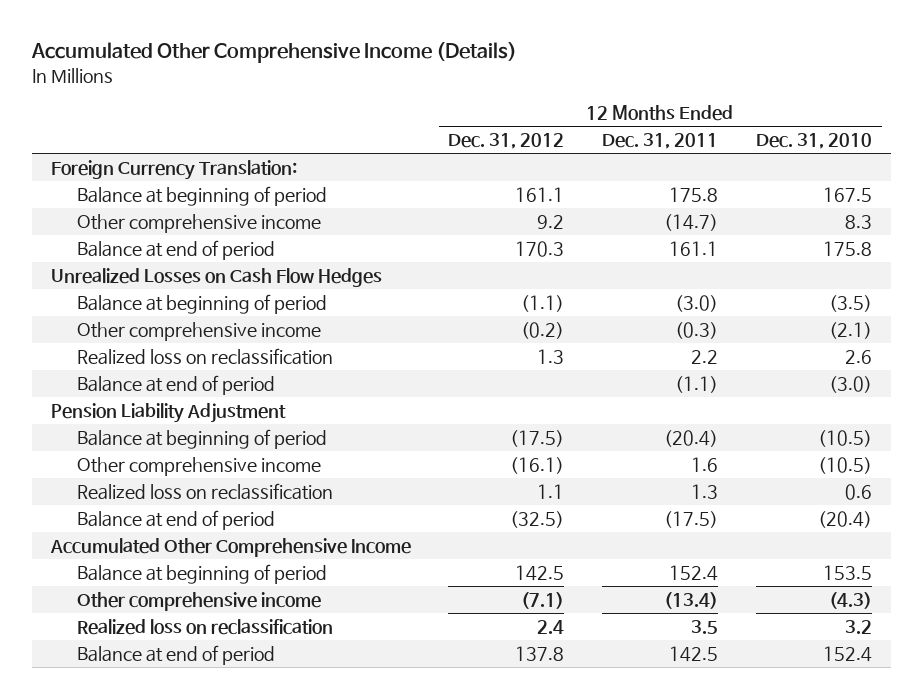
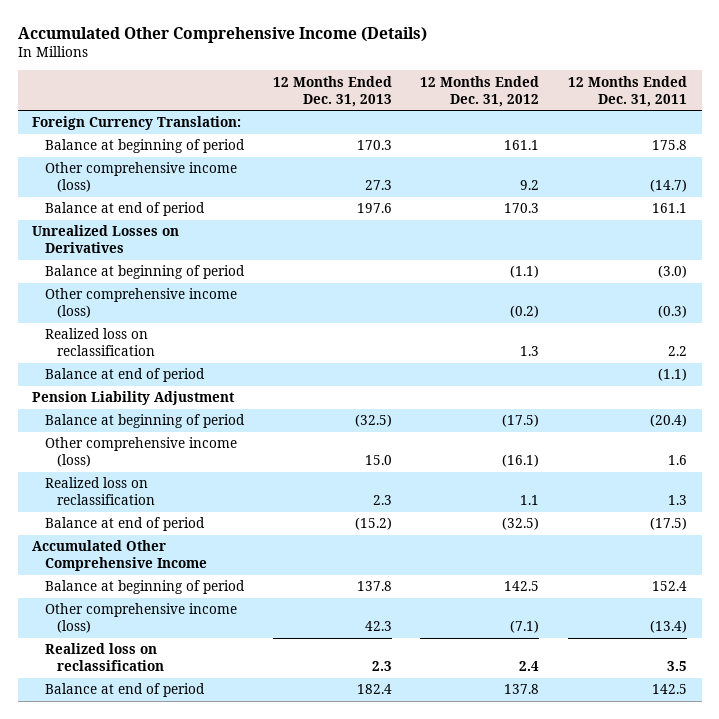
[756,133,873,150] Dec. 31, 2010 -> none
none -> [272,75,392,107] 12 Months Ended Dec. 31, 2013
[77,213,322,233] Other comprehensive income -> [44,162,237,193] Other comprehensive income (loss)
[50,267,382,287] Unrealized Losses on Cash Flow Hedges -> [32,225,180,254] Unrealized Losses on Derivatives
[77,321,322,341] Other comprehensive income -> [44,288,237,319] Other comprehensive income (loss)
[77,456,322,476] Other comprehensive income -> [44,437,237,468] Other comprehensive income (loss)
[77,591,322,611] Other comprehensive income -> [44,603,237,634] Other comprehensive income (loss)

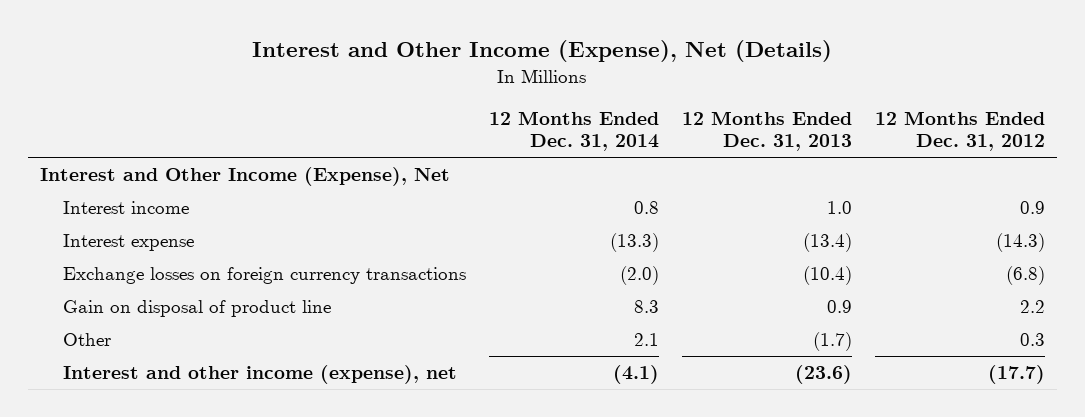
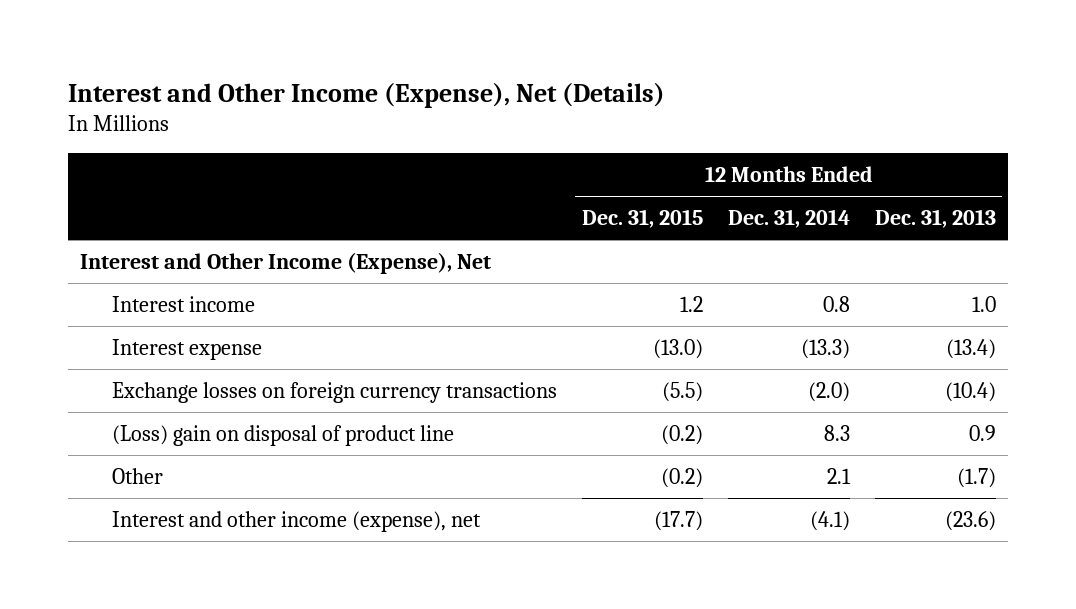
[875,110,1046,152] 12 Months Ended Dec. 31, 2012 -> none
none -> [581,209,703,229] Dec. 31, 2015
[62,300,331,318] Gain on disposal of product line -> [111,424,454,446] (Loss) gain on disposal of product line

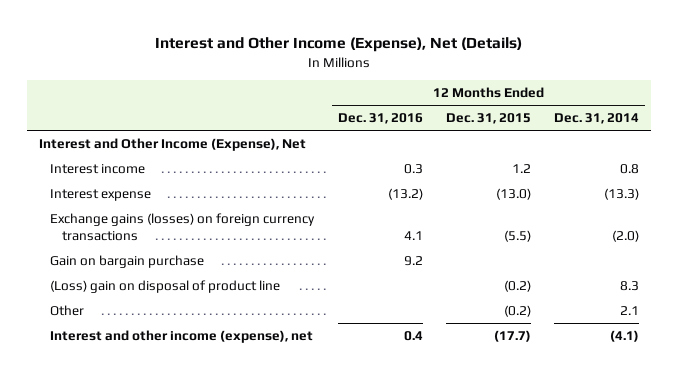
[874,209,996,229] Dec. 31, 2013 -> none
none -> [337,113,423,125] Dec. 31, 2016
[111,381,557,403] Exchange losses on foreign currency transactions -> [50,212,316,241] Exchange gains (losses) on foreign currency transactions
none -> [50,254,205,268] Gain on bargain purchase

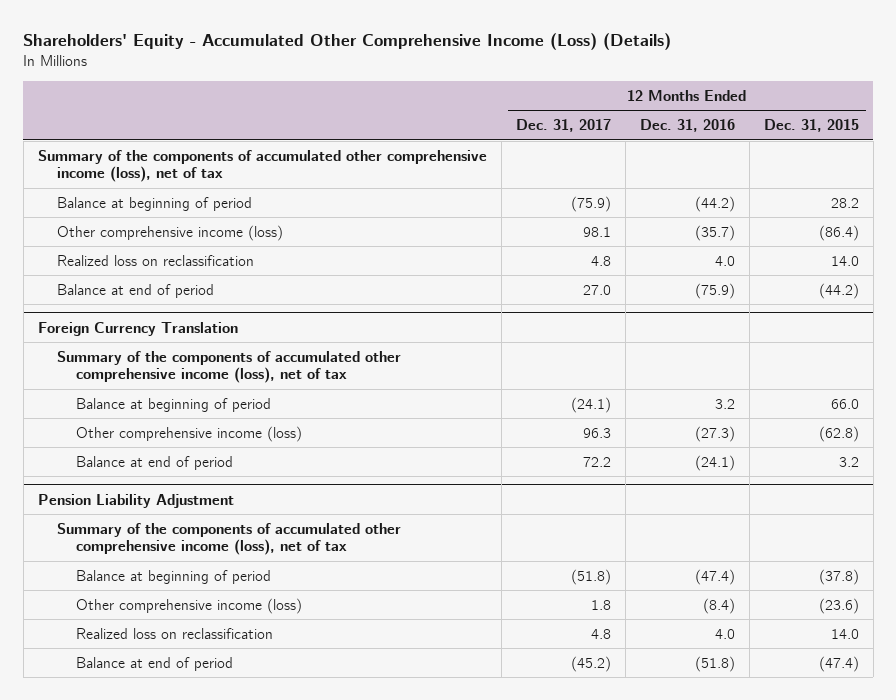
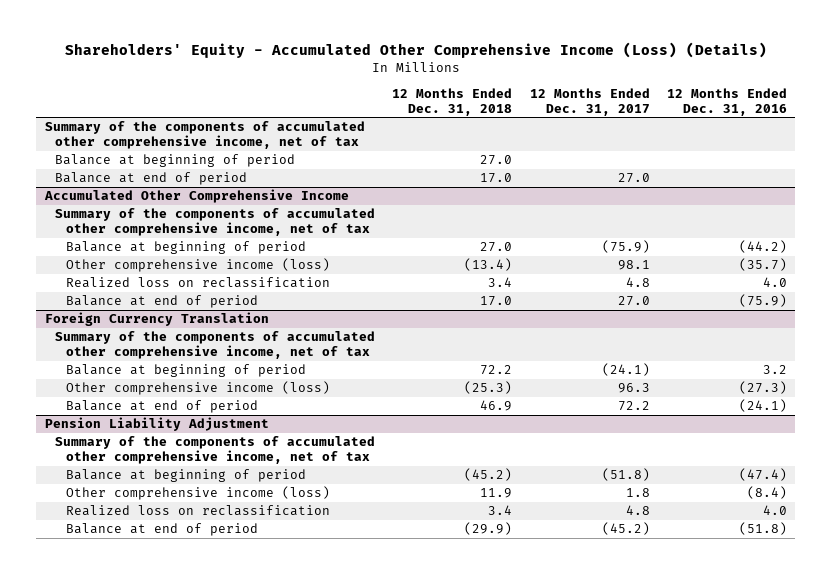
[763,119,859,133] Dec. 31, 2015 -> none
none -> [392,87,513,116] 12 Months Ended Dec. 31, 2018
[37,149,487,183] Summary of the components of accumulated other comprehensive income (loss), net of tax -> [44,121,365,150] Summary of the components of accumulated other comprehensive income, net of tax
none -> [55,154,296,168] Balance at beginning of period
none -> [55,172,248,186] Balance at end of period
none -> [43,189,349,204] Accumulated Other Comprehensive Income
none -> [55,208,376,237] Summary of the components of accumulated other comprehensive income, net of tax
[56,350,401,384] Summary of the components of accumulated other comprehensive income (loss), net of tax -> [55,331,376,360] Summary of the components of accumulated other comprehensive income, net of tax
[56,522,401,556] Summary of the components of accumulated other comprehensive income (loss), net of tax -> [55,436,376,465] Summary of the components of accumulated other comprehensive income, net of tax

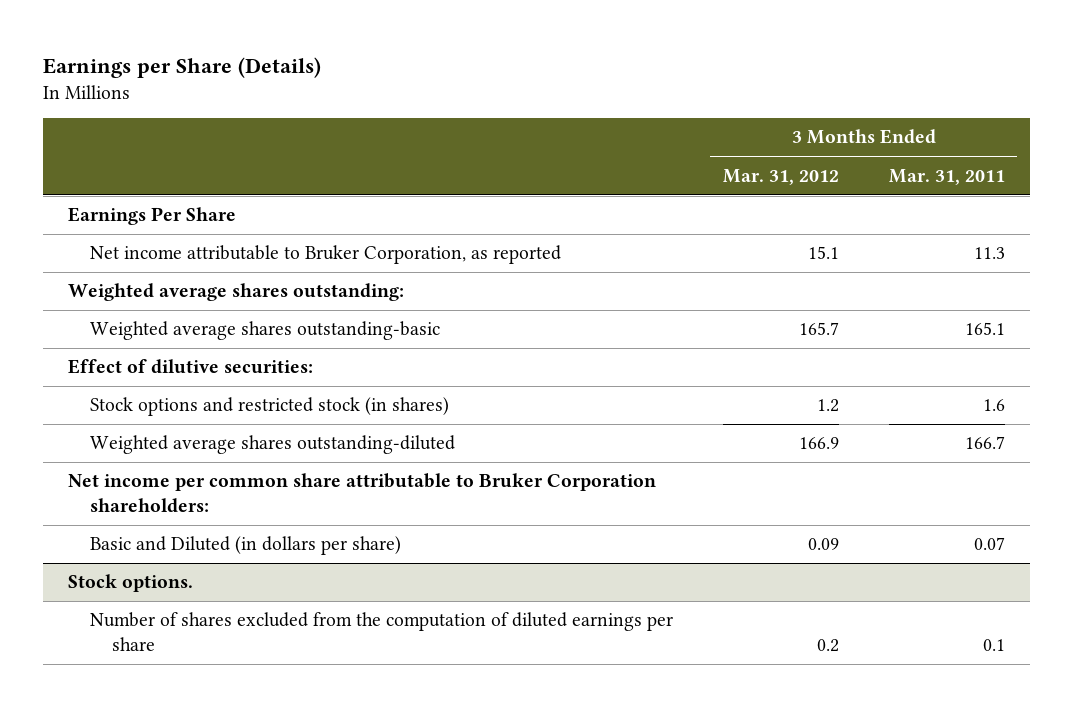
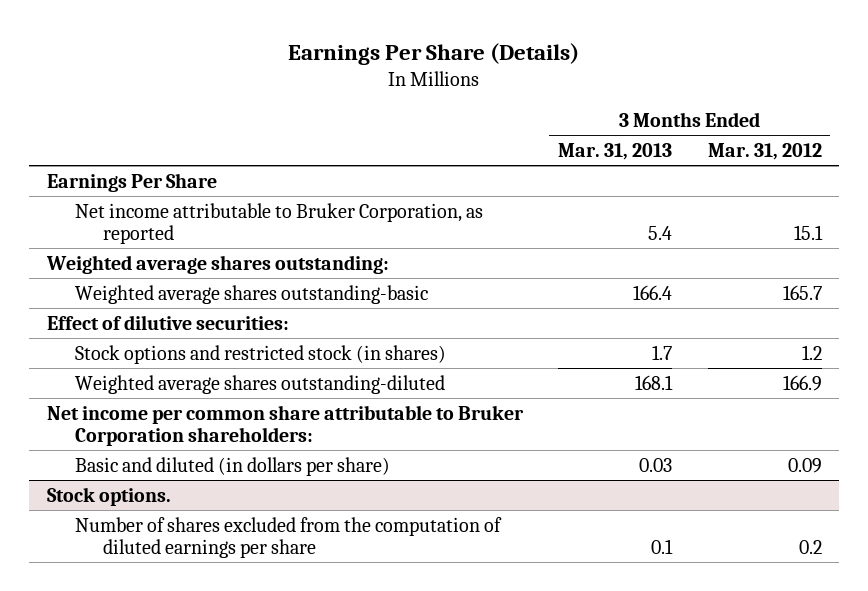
[42,56,321,78] Earnings per Share (Details) -> [288,42,580,65] Earnings Per Share (Details)
[888,168,1005,185] Mar. 31, 2011 -> none
none -> [558,142,673,160] Mar. 31, 2013
[89,536,401,556] Basic and Diluted (in dollars per share) -> [74,456,390,476] Basic and diluted (in dollars per share)

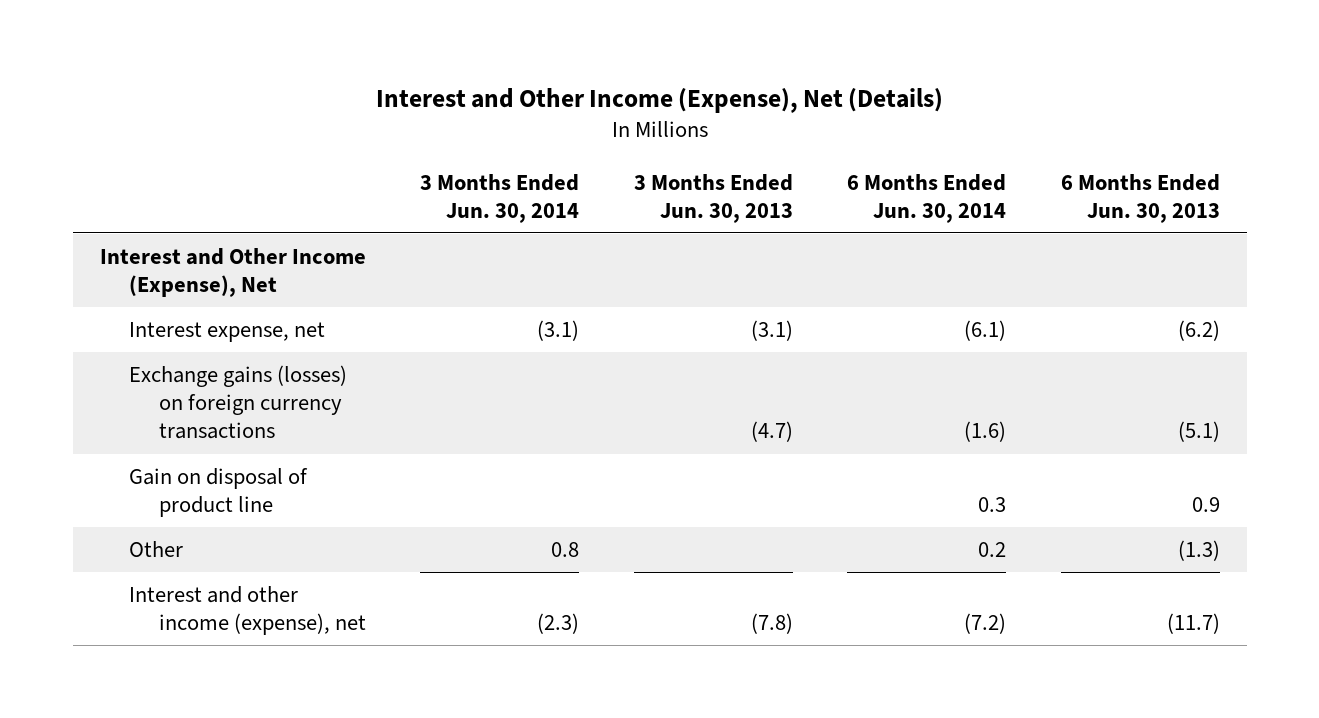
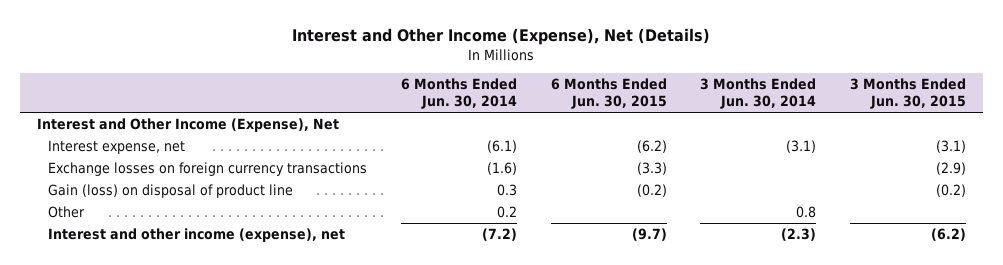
[633,173,793,223] 3 Months Ended Jun. 30, 2013 -> none
[1060,173,1220,223] 6 Months Ended Jun. 30, 2013 -> none
none -> [550,77,667,110] 6 Months Ended Jun. 30, 2015
none -> [849,77,966,110] 3 Months Ended Jun. 30, 2015
[129,364,348,440] Exchange gains (losses) on foreign currency transactions -> [48,161,368,176] Exchange losses on foreign currency transactions
[129,467,309,518] Gain on disposal of product line -> [48,183,294,198] Gain (loss) on disposal of product line

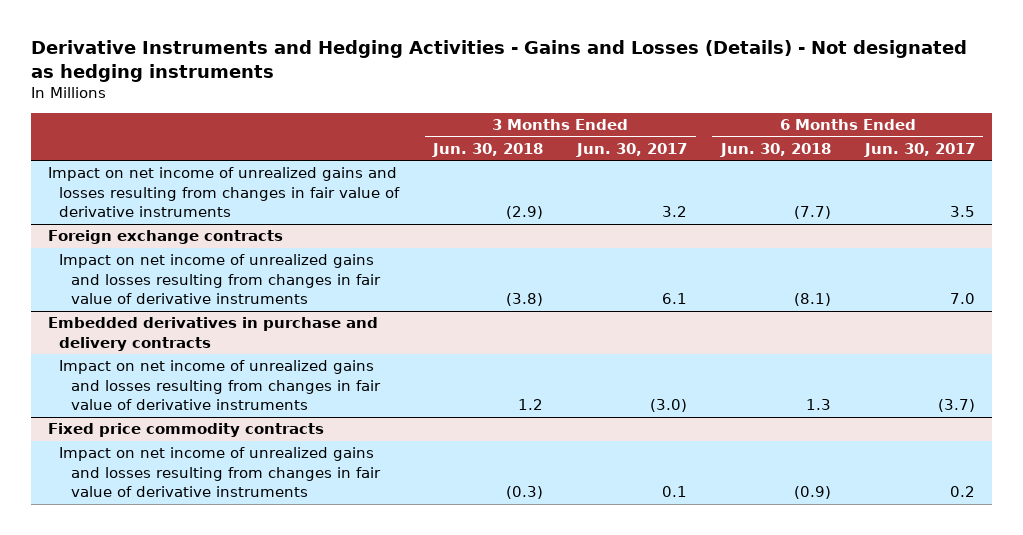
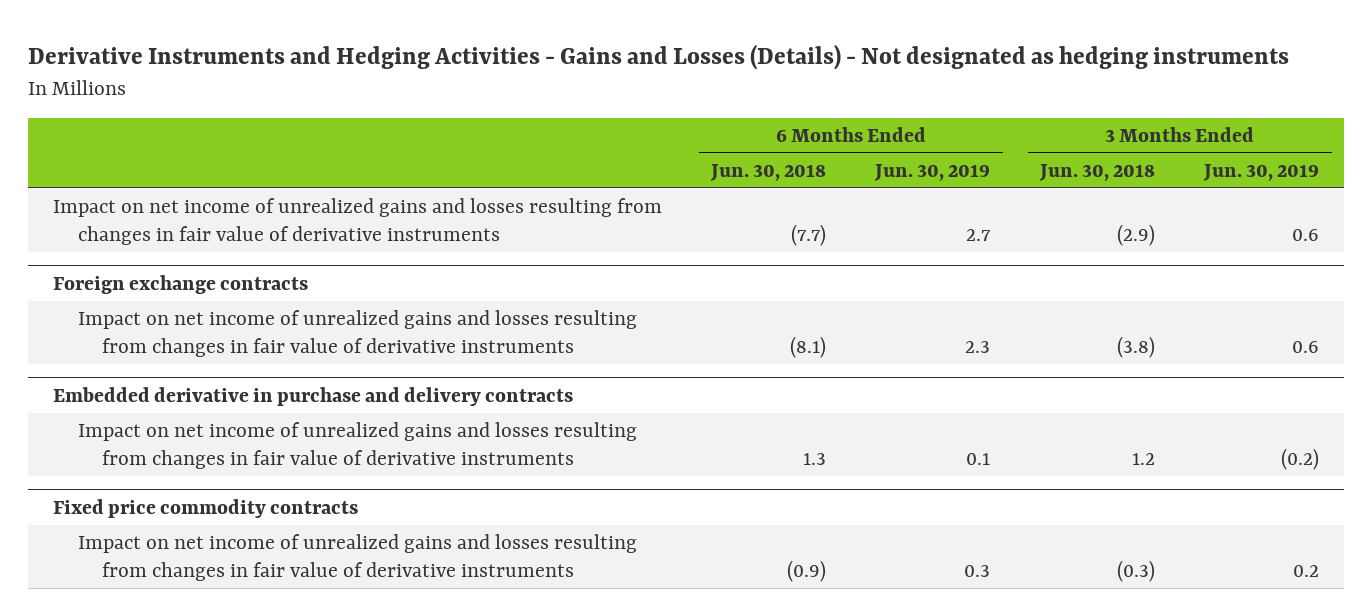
[576,142,688,157] Jun. 30, 2017 -> none
[863,142,975,157] Jun. 30, 2017 -> none
none -> [874,163,991,181] Jun. 30, 2019
none -> [1203,163,1320,181] Jun. 30, 2019
[47,317,378,351] Embedded derivatives in purchase and delivery contracts -> [52,386,573,406] Embedded derivative in purchase and delivery contracts

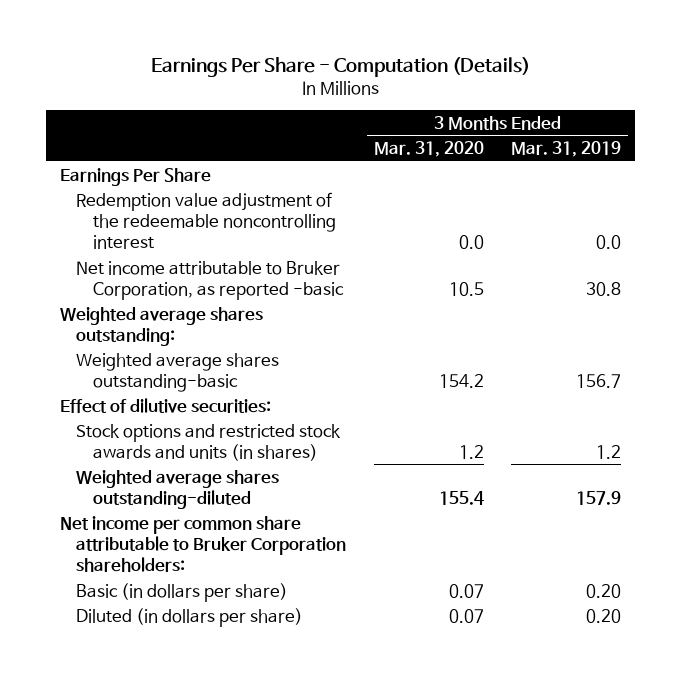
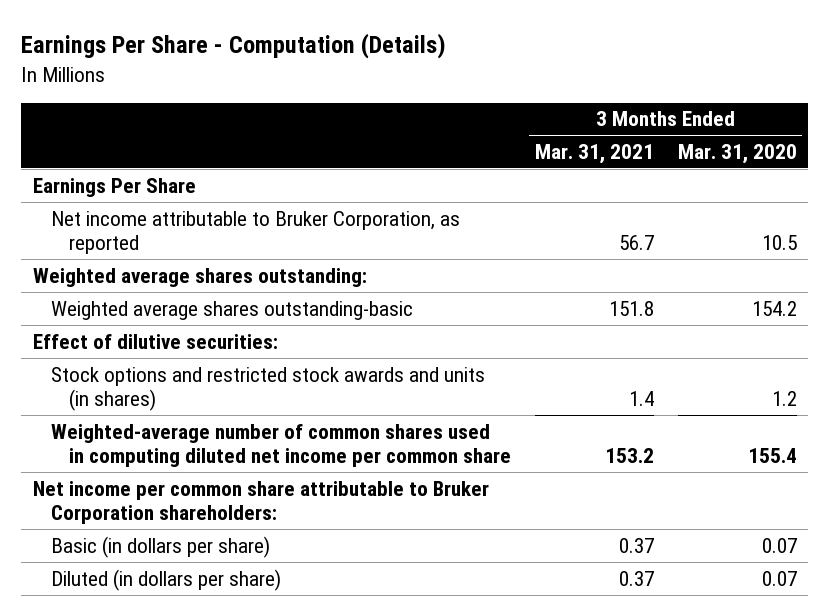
[511,140,622,157] Mar. 31, 2019 -> none
none -> [534,143,654,164] Mar. 31, 2021
[76,191,337,249] Redemption value adjustment of the redeemable noncontrolling interest -> none
[76,260,345,300] Net income attributable to Bruker Corporation, as reported -basic -> [50,210,460,255] Net income attributable to Bruker Corporation, as reported
[76,469,280,509] Weighted average shares outstanding-diluted -> [50,423,511,468] Weighted-average number of common shares used in computing diluted net income per common share

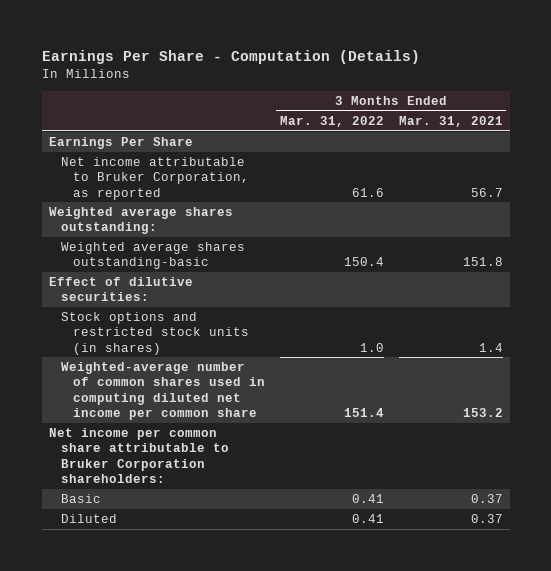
[677,143,797,164] Mar. 31, 2020 -> none
none -> [279,116,384,128] Mar. 31, 2022
[50,366,485,412] Stock options and restricted stock awards and units (in shares) -> [61,312,250,355] Stock options and restricted stock units (in shares)
[50,535,270,558] Basic (in dollars per share) -> [61,494,102,504] Basic
[50,568,281,591] Diluted (in dollars per share) -> [61,514,118,524] Diluted

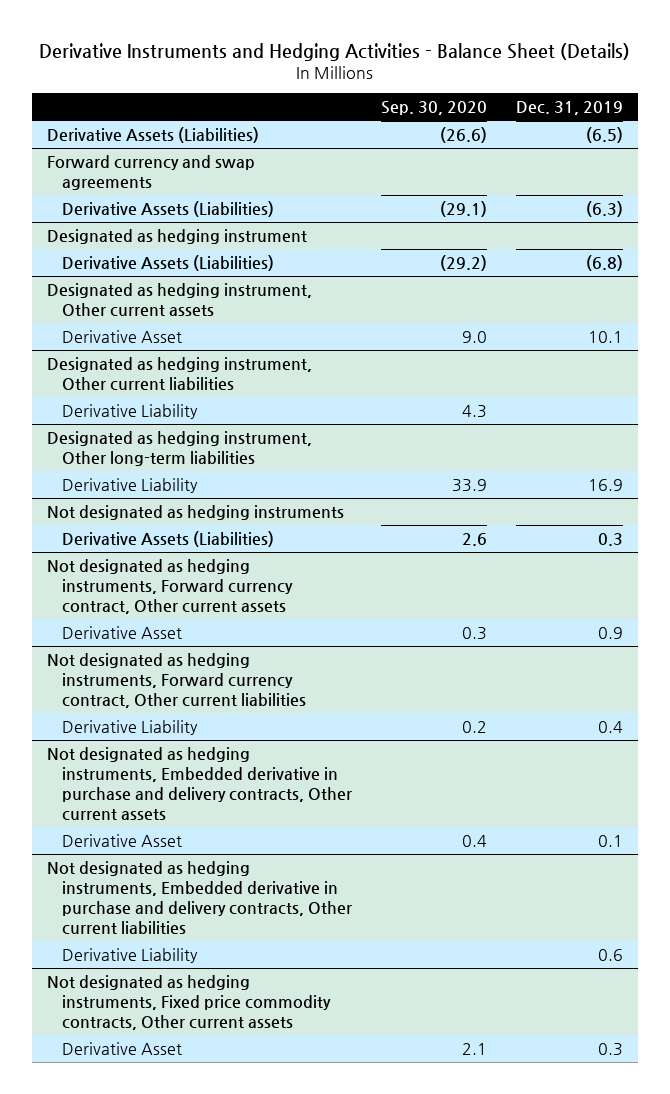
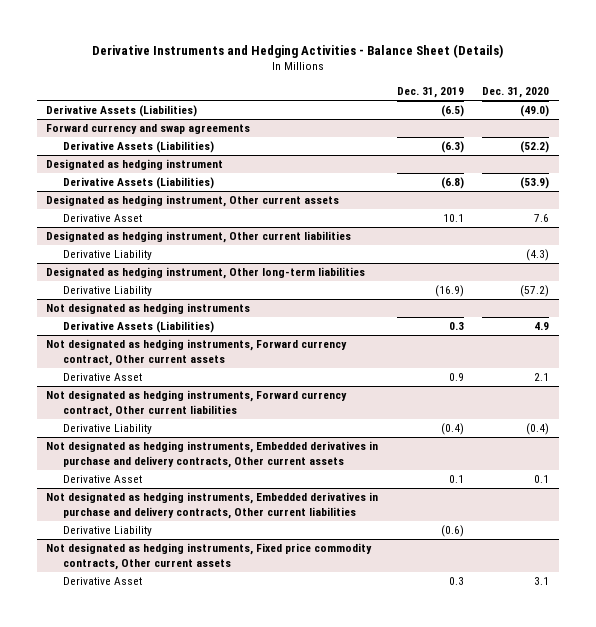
[380,101,487,116] Sep. 30, 2020 -> none
none -> [482,87,550,99] Dec. 31, 2020
[588,479,624,492] 16.9 -> [434,285,464,298] (16.9)
[598,721,624,734] 0.4 -> [440,423,464,436] (0.4)
[46,747,352,822] Not designated as hedging instruments, Embedded derivative in purchase and delivery contracts, Other current assets -> [46,441,379,468] Not designated as hedging instruments, Embedded derivatives in purchase and delivery contracts, Other current assets
[46,861,352,936] Not designated as hedging instruments, Embedded derivative in purchase and delivery contracts, Other current liabilities -> [46,492,379,519] Not designated as hedging instruments, Embedded derivatives in purchase and delivery contracts, Other current liabilities
[598,949,624,962] 0.6 -> [440,525,464,538] (0.6)

